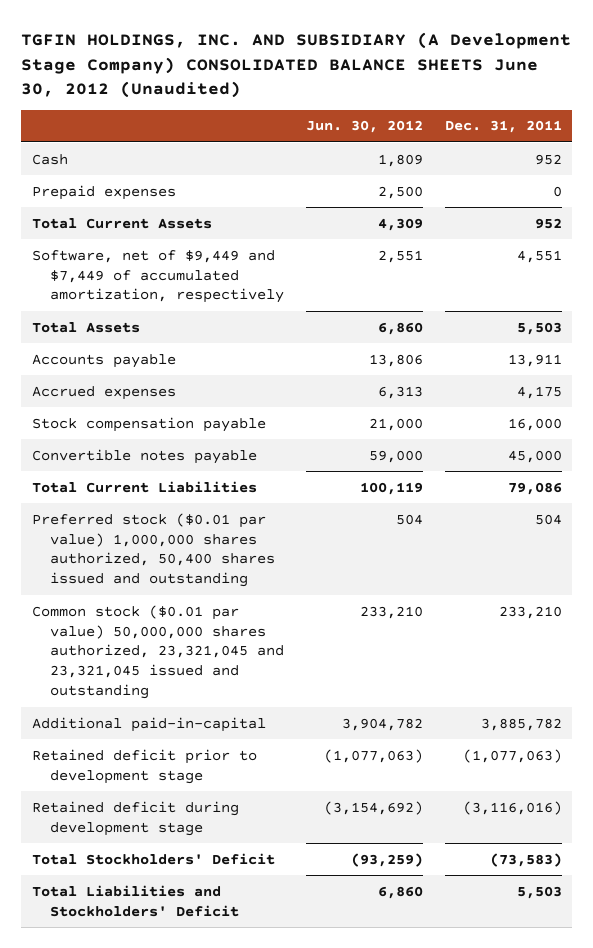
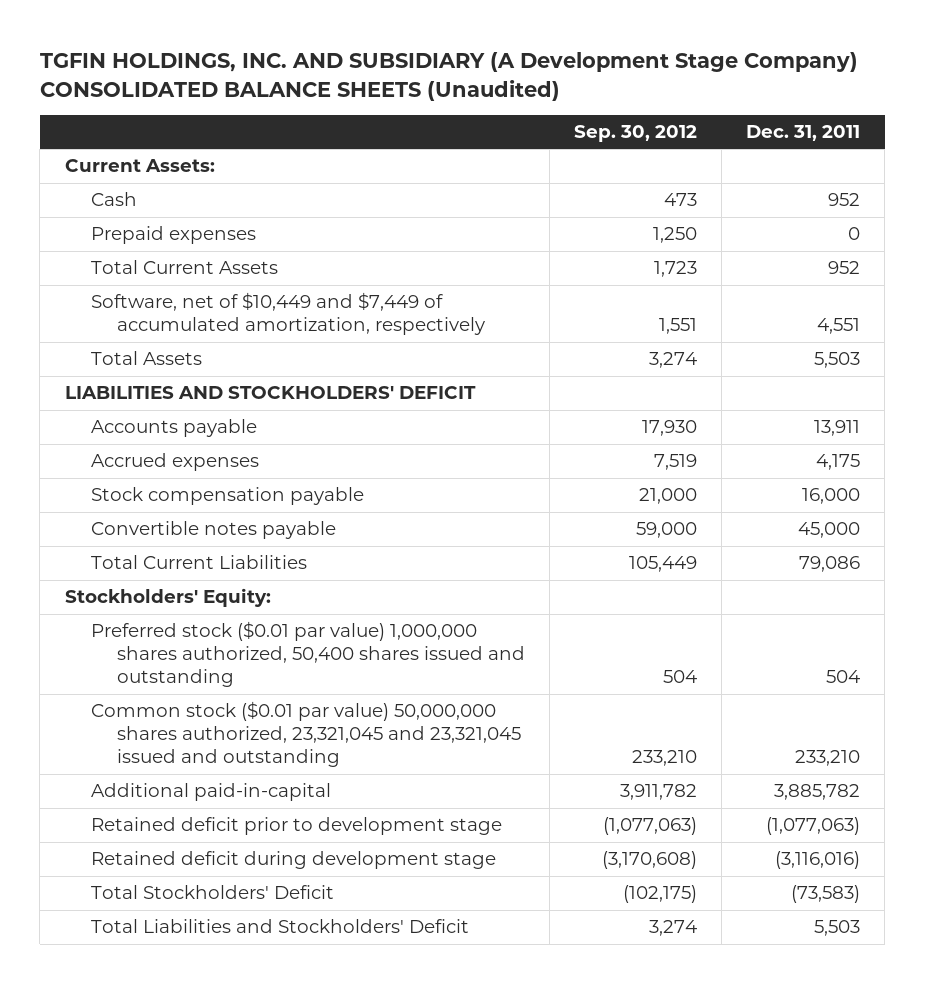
[20,32,571,98] TGFIN HOLDINGS, INC. AND SUBSIDIARY (A Development Stage Company) CONSOLIDATED BALANCE SHEETS June 30, 2012 (Unaudited) -> [39,52,858,101] TGFIN HOLDINGS, INC. AND SUBSIDIARY (A Development Stage Company) CONSOLIDATED BALANCE SHEETS (Unaudited)
[305,120,423,134] Jun. 30, 2012 -> none
none -> [573,125,697,143] Sep. 30, 2012
none -> [64,159,215,173] Current Assets:
[31,249,285,304] Software, net of $9,449 and $7,449 of accumulated amortization, respectively -> [90,292,485,336] Software, net of $10,449 and $7,449 of accumulated amortization, respectively
none -> [64,386,476,400] LIABILITIES AND STOCKHOLDERS' DEFICIT
none -> [64,588,271,608] Stockholders' Equity:

